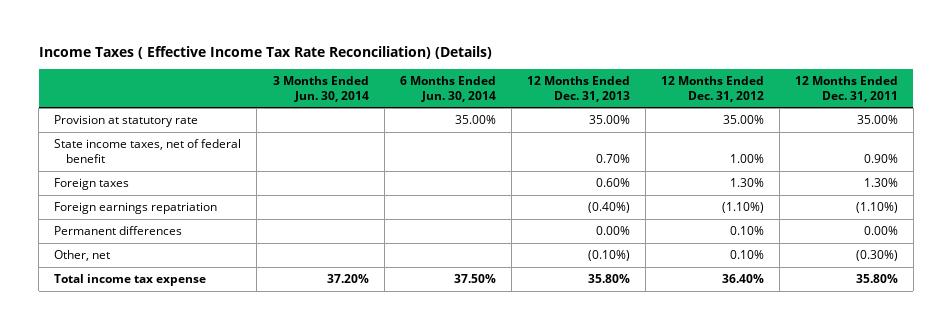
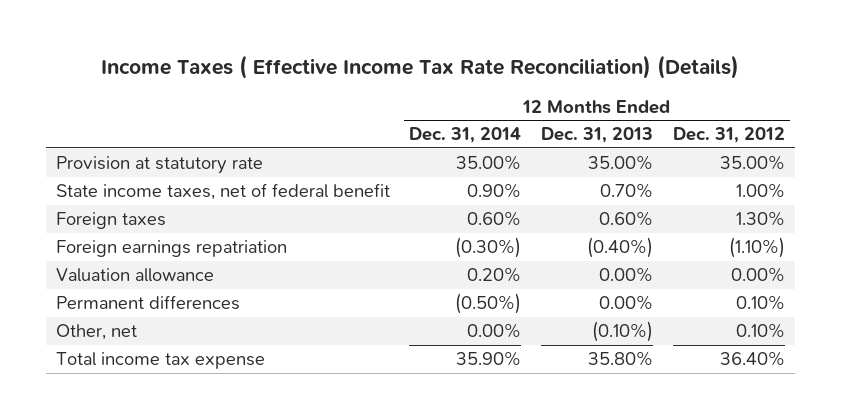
[272,75,369,102] 3 Months Ended Jun. 30, 2014 -> none
[399,75,496,102] 6 Months Ended Jun. 30, 2014 -> none
[794,75,898,102] 12 Months Ended Dec. 31, 2011 -> none
none -> [409,127,522,144] Dec. 31, 2014
none -> [55,268,214,283] Valuation allowance

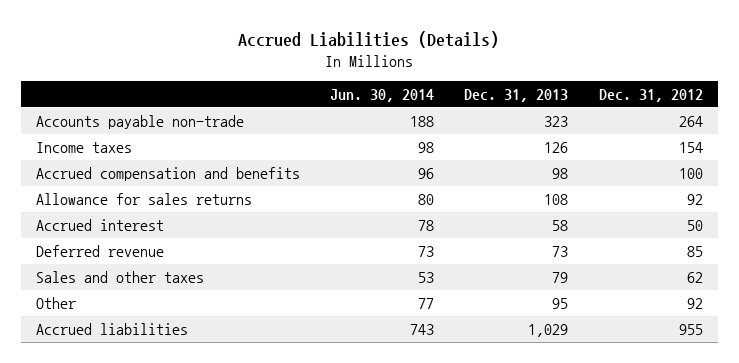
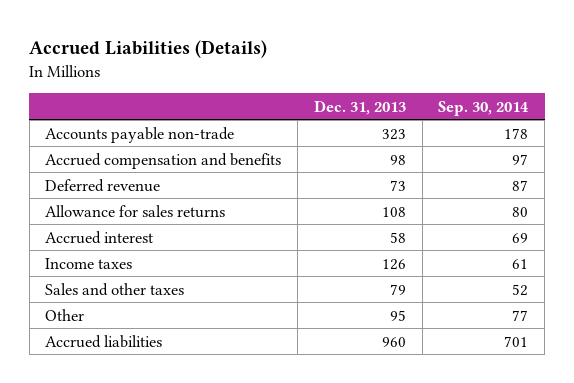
[330,89,435,103] Jun. 30, 2014 -> none
[598,89,703,103] Dec. 31, 2012 -> none
none -> [438,100,530,116] Sep. 30, 2014
[35,244,164,257] Deferred revenue -> [45,178,161,192] Deferred revenue
[35,141,132,153] Income taxes -> [45,257,133,269] Income taxes
[528,323,569,337] 1,029 -> [381,336,406,347] 960

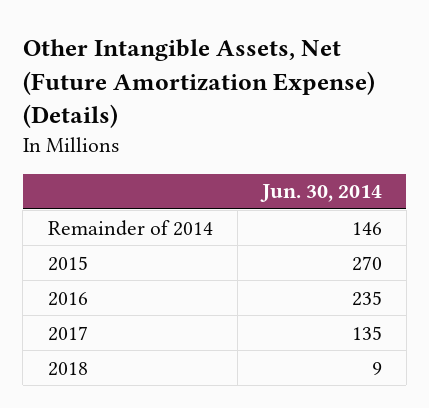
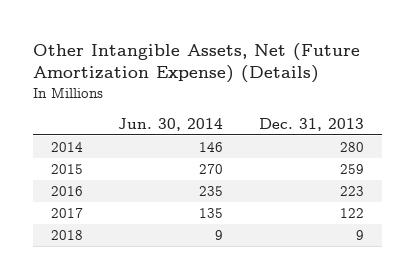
none -> [259,118,365,132] Dec. 31, 2013
[47,219,213,236] Remainder of 2014 -> [50,142,83,153] 2014

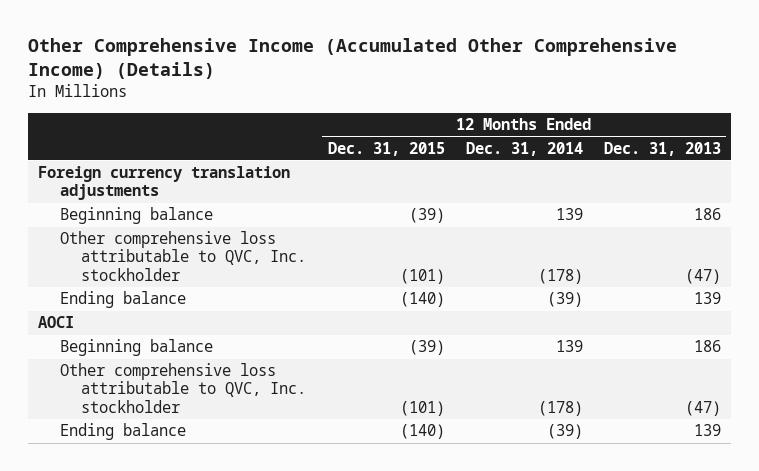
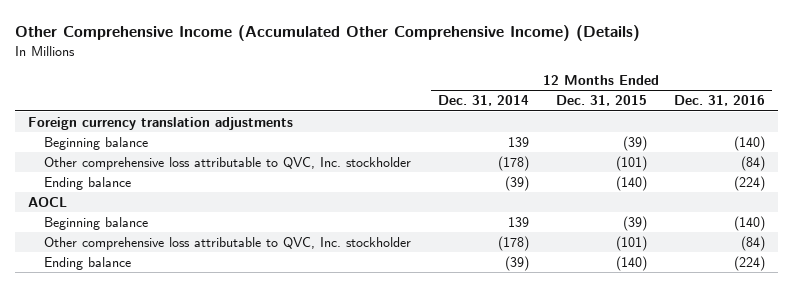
[603,141,721,156] Dec. 31, 2013 -> none
none -> [673,95,765,107] Dec. 31, 2016
[38,316,75,329] AOCI -> [28,197,68,208] AOCL

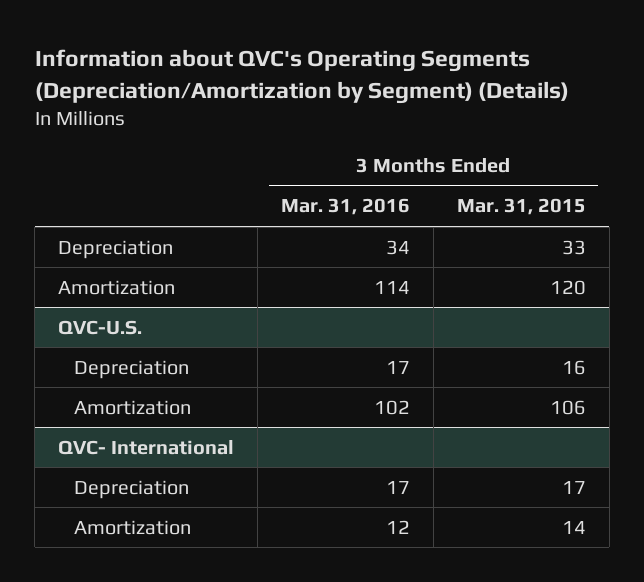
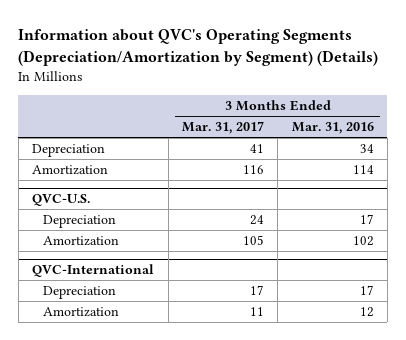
[456,198,586,216] Mar. 31, 2015 -> none
none -> [181,121,264,135] Mar. 31, 2017
[58,439,235,455] QVC- International -> [32,264,155,278] QVC-International

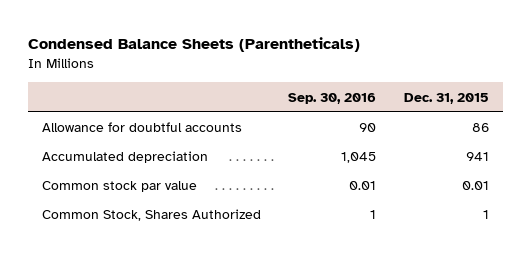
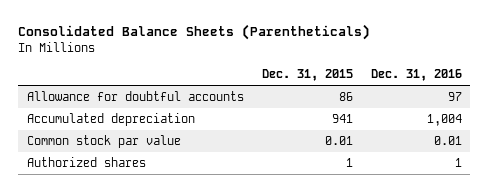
[27,37,360,53] Condensed Balance Sheets (Parentheticals) -> [18,24,371,41] Consolidated Balance Sheets (Parentheticals)
[288,92,377,104] Sep. 30, 2016 -> none
none -> [370,69,462,82] Dec. 31, 2016
[41,209,261,222] Common Stock, Shares Authorized -> [27,157,147,168] Authorized shares

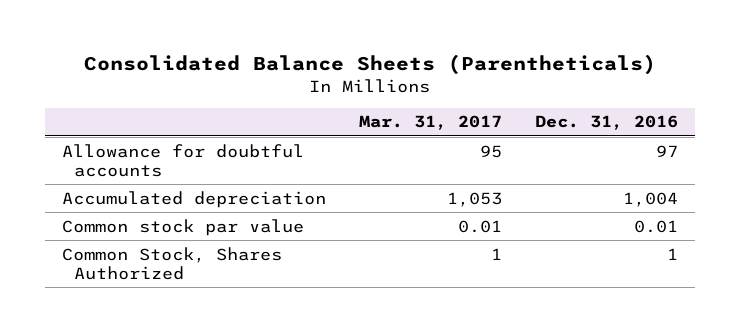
[261,69,353,82] Dec. 31, 2015 -> none
none -> [358,115,502,131] Mar. 31, 2017
[27,157,147,168] Authorized shares -> [61,246,282,280] Common Stock, Shares Authorized

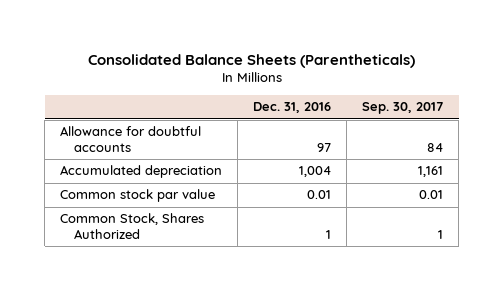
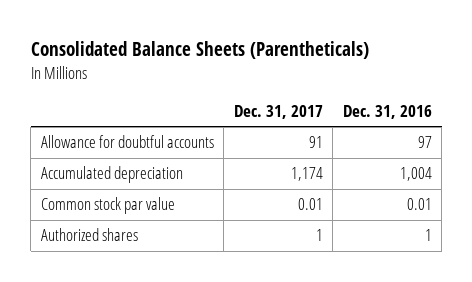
[362,102,444,115] Sep. 30, 2017 -> none
none -> [233,104,323,119] Dec. 31, 2017
[60,213,205,240] Common Stock, Shares Authorized -> [40,228,138,242] Authorized shares

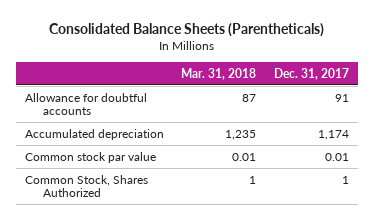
[342,104,432,119] Dec. 31, 2016 -> none
none -> [181,67,257,80] Mar. 31, 2018
[40,228,138,242] Authorized shares -> [24,174,148,198] Common Stock, Shares Authorized

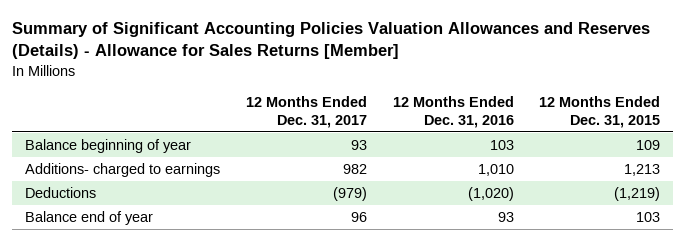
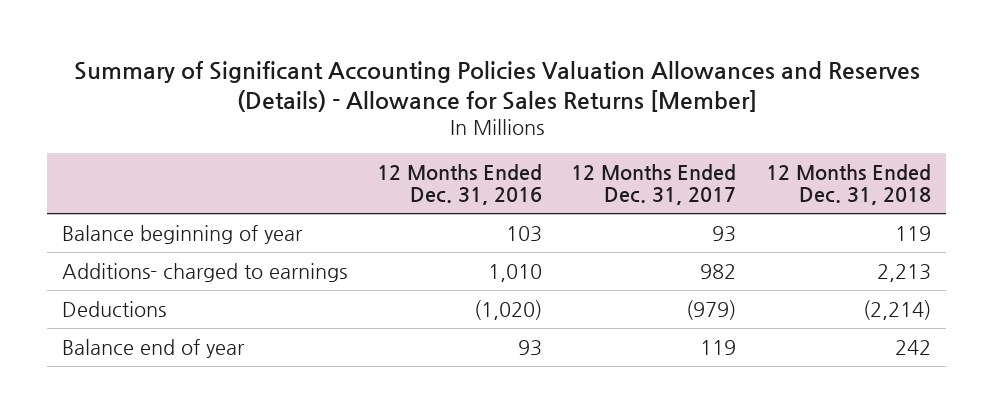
[539,95,661,129] 12 Months Ended Dec. 31, 2015 -> none
none -> [765,163,931,206] 12 Months Ended Dec. 31, 2018
[350,211,367,222] 96 -> [700,339,737,355] 119

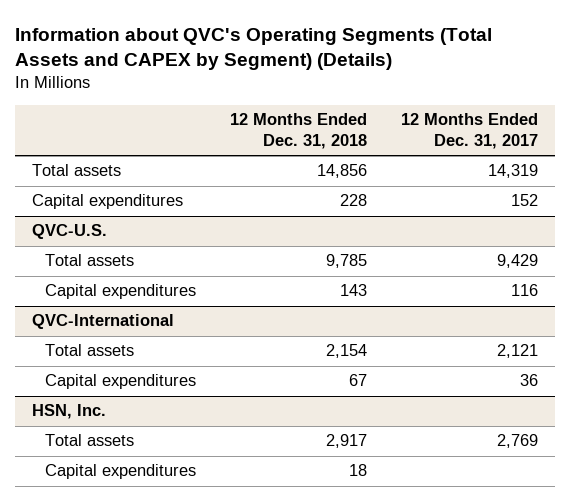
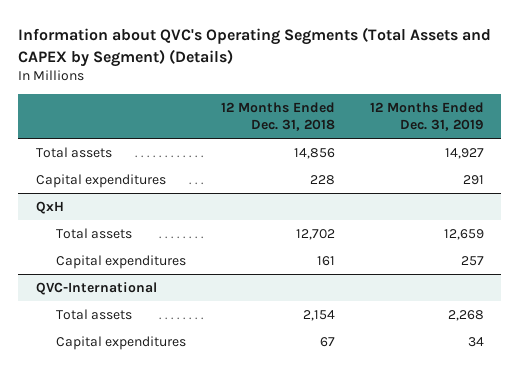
[401,113,539,150] 12 Months Ended Dec. 31, 2017 -> none
none -> [369,102,484,132] 12 Months Ended Dec. 31, 2019
[32,224,108,240] QVC-U.S. -> [35,200,64,214] QxH
[326,254,368,269] 9,785 -> [296,228,336,240] 12,702
[340,284,368,297] 143 -> [317,255,336,266] 161
[32,404,107,420] HSN, Inc. -> none
[45,434,135,447] Total assets -> none
[45,464,197,480] Capital expenditures -> none

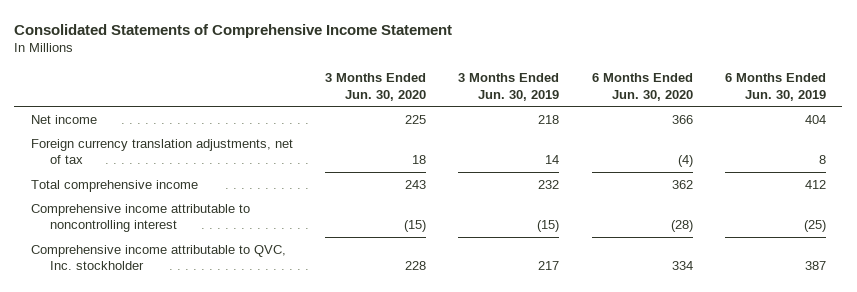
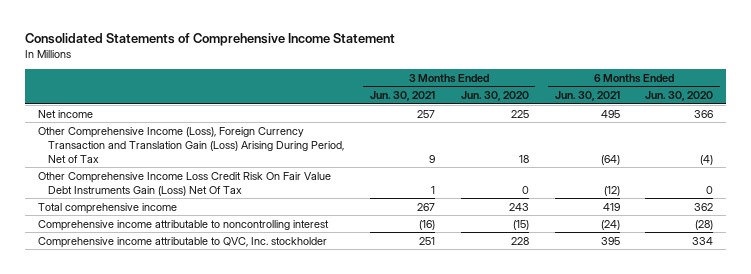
[458,72,560,101] 3 Months Ended Jun. 30, 2019 -> none
[725,72,827,101] 6 Months Ended Jun. 30, 2019 -> none
none -> [369,91,435,102] Jun. 30, 2021
none -> [554,91,620,102] Jun. 30, 2021
[30,138,293,165] Foreign currency translation adjustments, net of tax -> [37,126,345,163] Other Comprehensive Income (Loss), Foreign Currency Transaction and Translation Gain (Loss) Arising During Period, Net of Tax
none -> [37,171,331,196] Other Comprehensive Income Loss Credit Risk On Fair Value Debt Instruments Gain (Loss) Net Of Tax

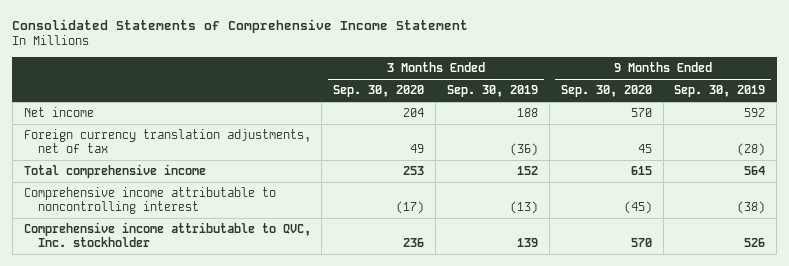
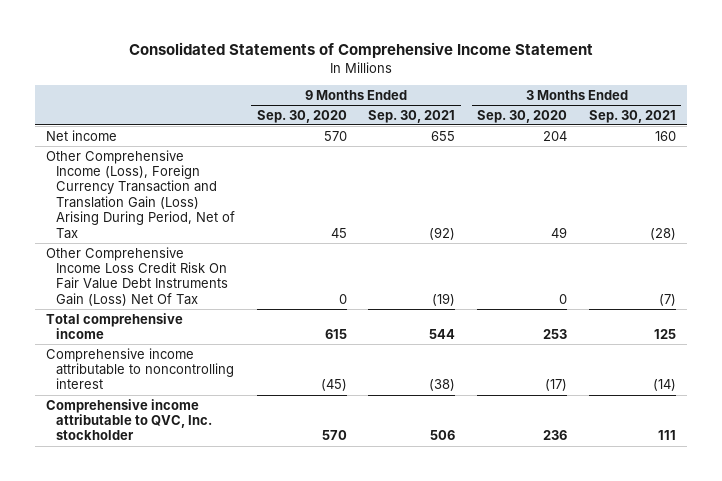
[446,85,538,98] Sep. 30, 2019 -> none
[674,85,766,98] Sep. 30, 2019 -> none
none -> [368,109,456,123] Sep. 30, 2021
none -> [588,109,676,123] Sep. 30, 2021
[23,129,311,153] Foreign currency translation adjustments, net of tax -> [46,149,235,239] Other Comprehensive Income (Loss), Foreign Currency Transaction and Translation Gain (Loss) Arising During Period, Net of Tax
none -> [46,246,228,306] Other Comprehensive Income Loss Credit Risk On Fair Value Debt Instruments Gain (Loss) Net Of Tax

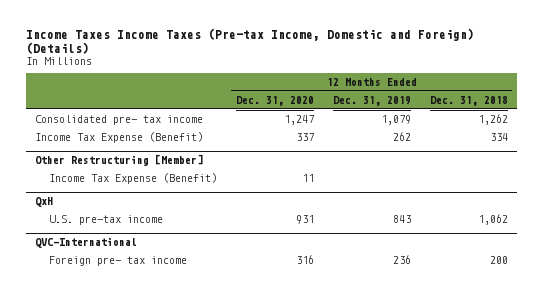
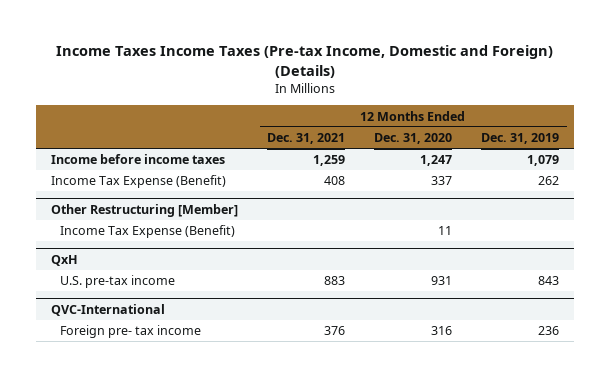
[429,95,508,106] Dec. 31, 2018 -> none
none -> [267,133,346,145] Dec. 31, 2021
[35,114,204,125] Consolidated pre- tax income -> [50,154,225,165] Income before income taxes

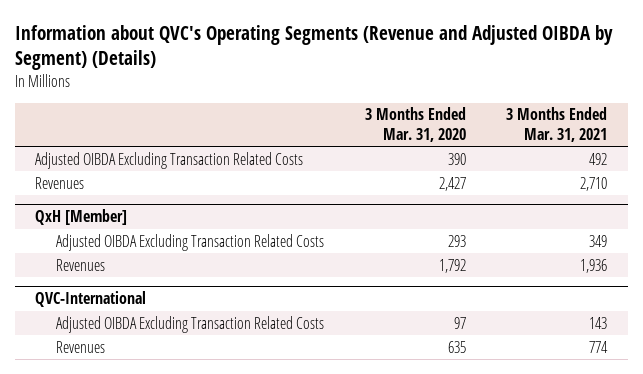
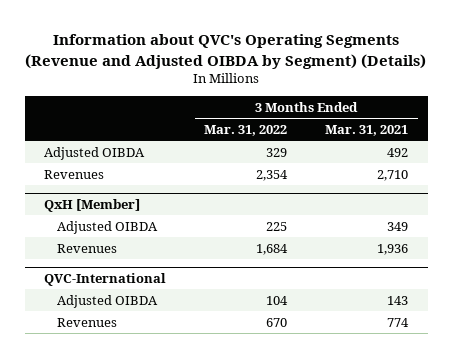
[364,107,466,143] 3 Months Ended Mar. 31, 2020 -> none
none -> [204,124,288,136] Mar. 31, 2022
[35,151,304,169] Adjusted OIBDA Excluding Transaction Related Costs -> [44,146,146,160] Adjusted OIBDA
[55,233,324,251] Adjusted OIBDA Excluding Transaction Related Costs -> [57,220,159,234] Adjusted OIBDA
[55,315,324,333] Adjusted OIBDA Excluding Transaction Related Costs -> [57,294,159,308] Adjusted OIBDA

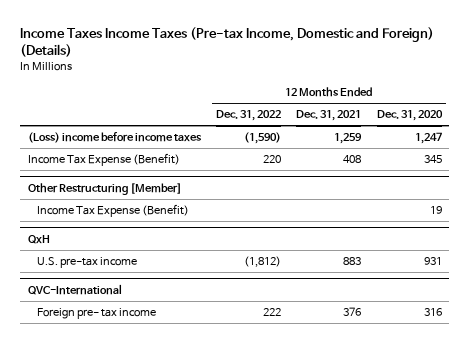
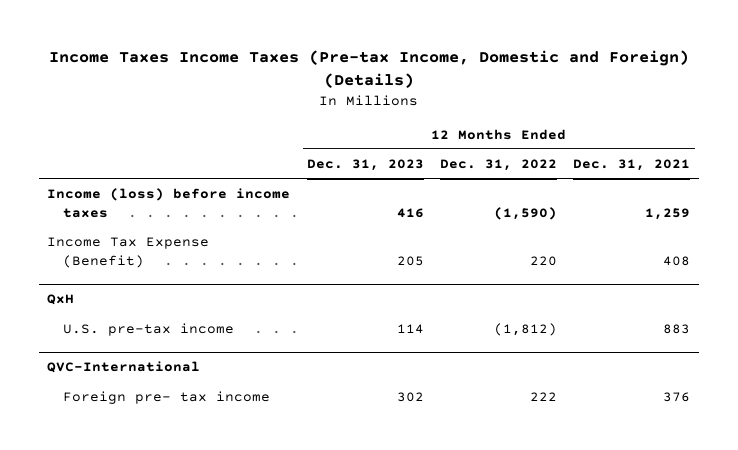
[376,110,443,122] Dec. 31, 2020 -> none
none -> [306,158,424,171] Dec. 31, 2023
[27,131,202,143] (Loss) income before income taxes -> [47,188,291,218] Income (loss) before income taxes
[27,182,182,195] Other Restructuring [Member] -> none
[37,203,190,217] Income Tax Expense (Benefit) -> none

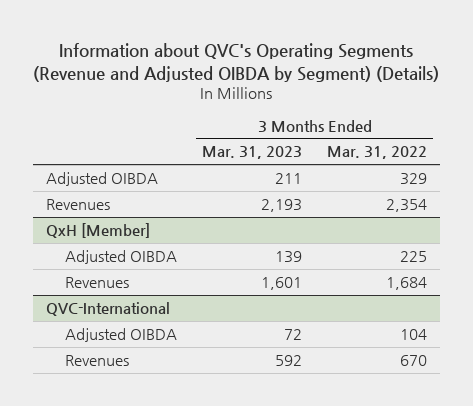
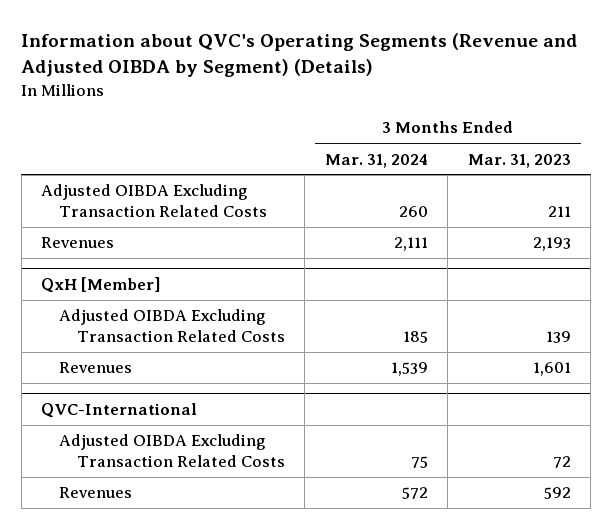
[327,146,428,160] Mar. 31, 2022 -> none
none -> [324,153,428,168] Mar. 31, 2024
[45,171,158,186] Adjusted OIBDA -> [41,184,268,218] Adjusted OIBDA Excluding Transaction Related Costs
[65,249,178,264] Adjusted OIBDA -> [59,309,285,343] Adjusted OIBDA Excluding Transaction Related Costs
[65,327,178,342] Adjusted OIBDA -> none
none -> [59,434,285,468] Adjusted OIBDA Excluding Transaction Related Costs

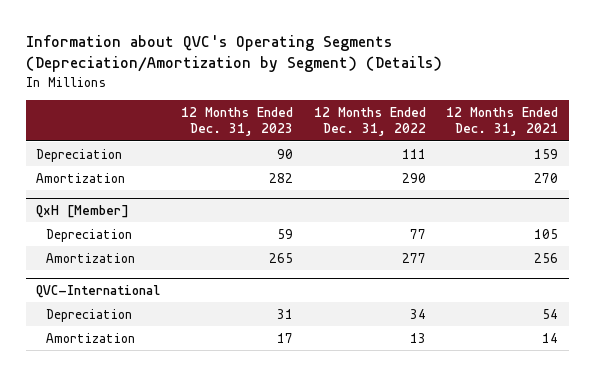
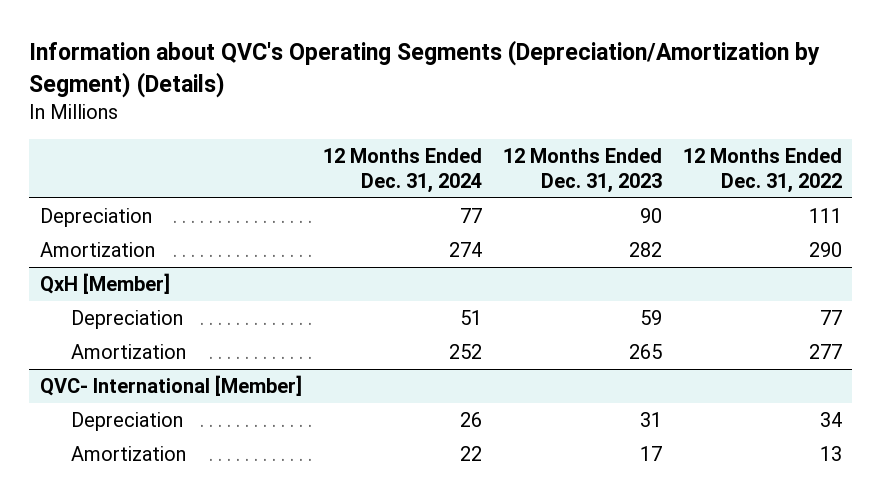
[446,107,559,137] 12 Months Ended Dec. 31, 2021 -> none
none -> [322,147,482,193] 12 Months Ended Dec. 31, 2024
[36,284,161,298] QVC-International -> [39,375,302,397] QVC- International [Member]

